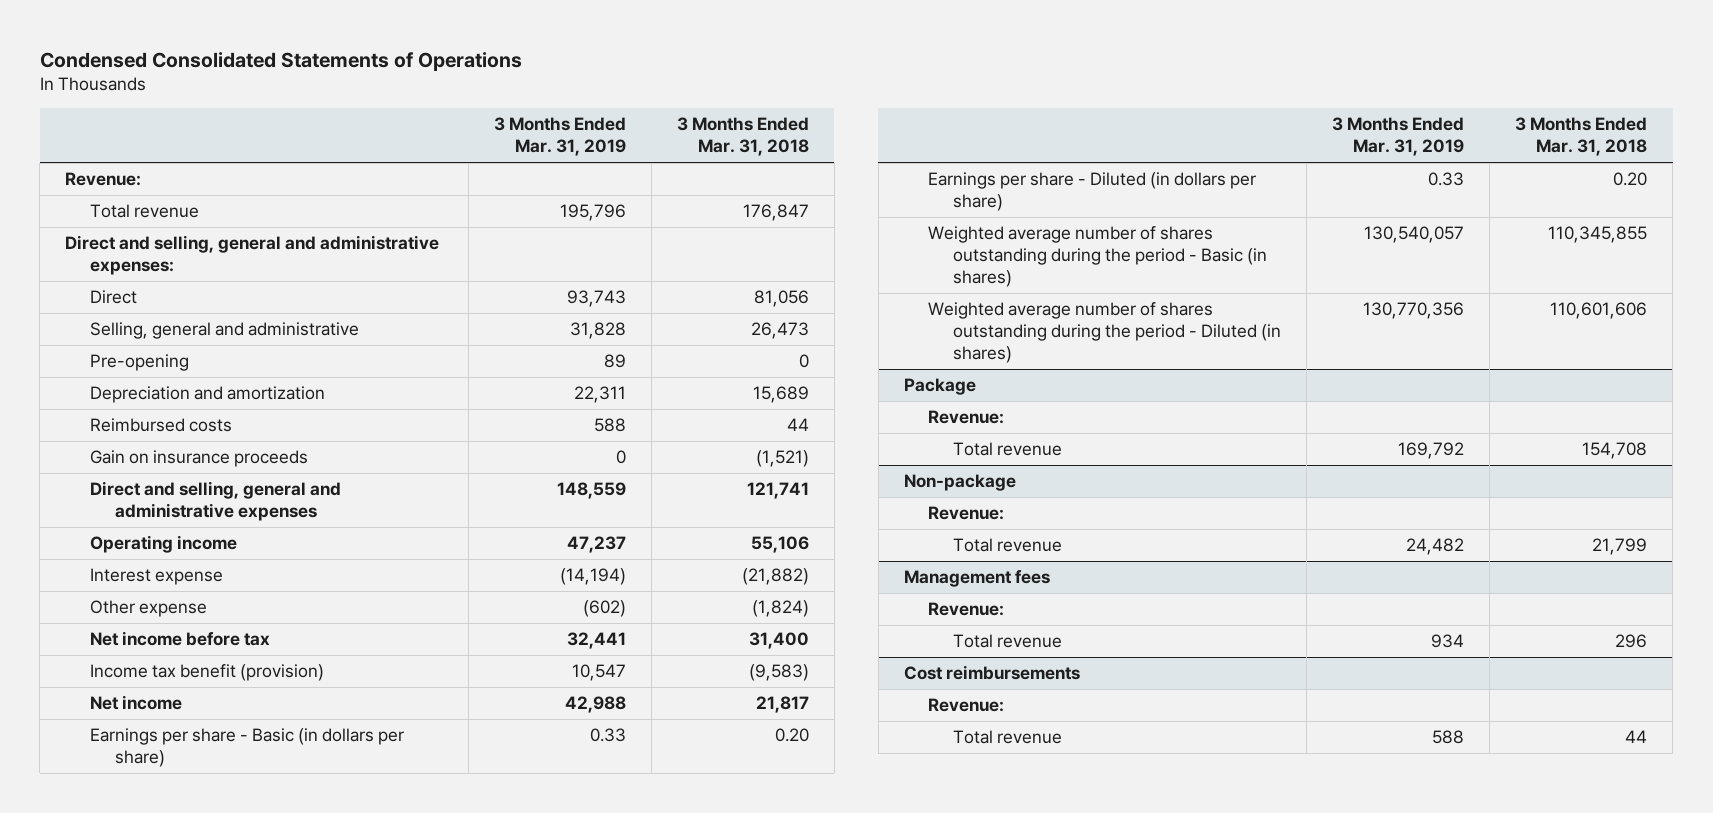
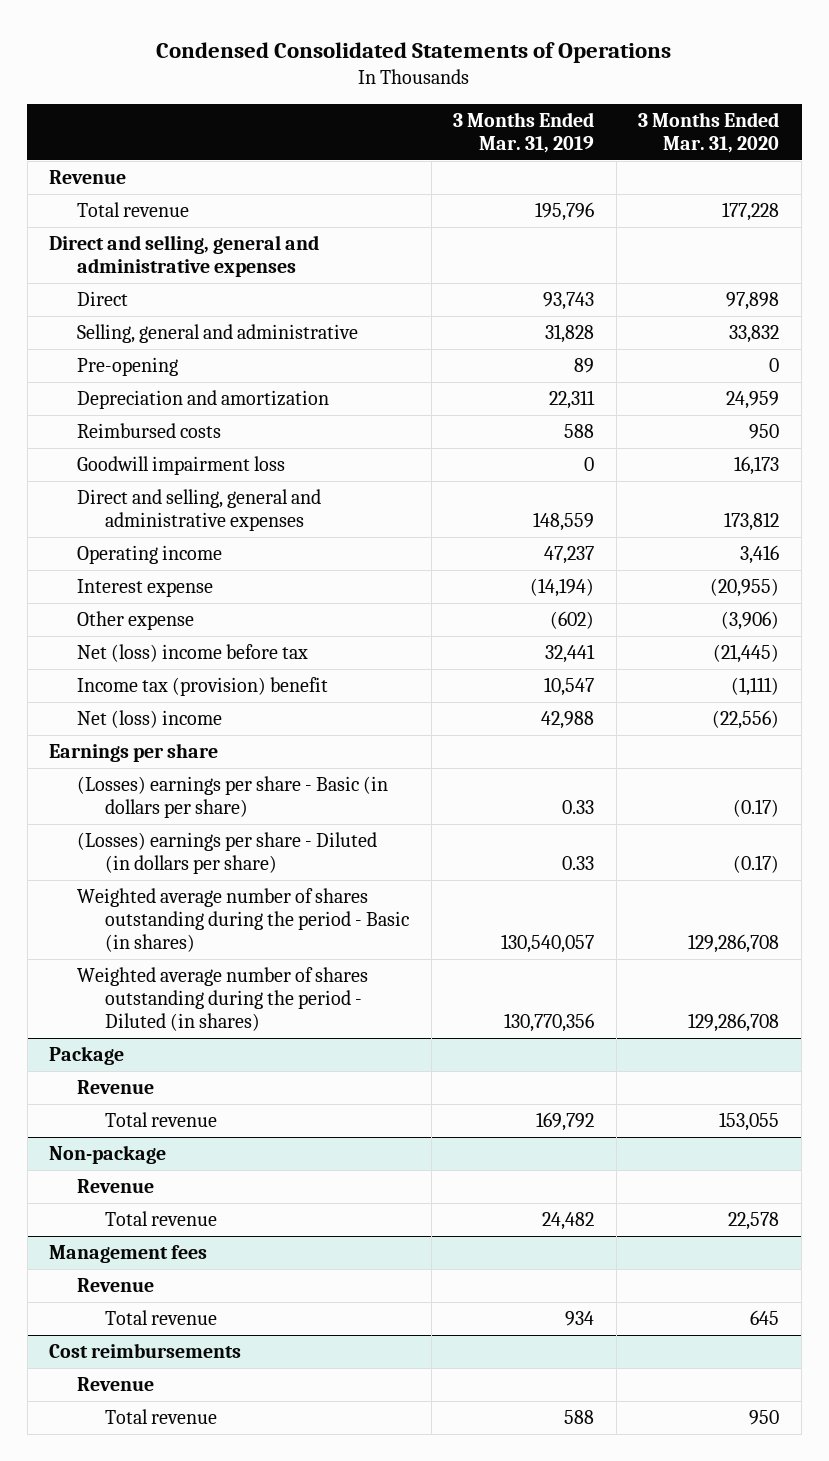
[676,117,809,157] 3 Months Ended Mar. 31, 2018 -> none
none -> [638,112,780,154] 3 Months Ended Mar. 31, 2020
[65,172,142,187] Revenue: -> [49,170,127,185] Revenue
[65,235,440,276] Direct and selling, general and administrative expenses: -> [49,235,320,278] Direct and selling, general and administrative expenses
[89,450,308,468] Gain on insurance proceeds -> none
none -> [77,456,286,476] Goodwill impairment loss
[89,631,270,647] Net income before tax -> [77,644,309,663] Net (loss) income before tax
[89,664,324,682] Income tax benefit (provision) -> [77,677,329,697] Income tax (provision) benefit
[89,695,182,711] Net income -> [77,710,223,729] Net (loss) income
none -> [49,743,219,763] Earnings per share
[89,728,404,768] Earnings per share - Basic (in dollars per share) -> [77,776,389,819] (Losses) earnings per share - Basic (in dollars per share)
[928,172,1257,212] Earnings per share - Diluted (in dollars per share) -> [77,832,378,875] (Losses) earnings per share - Diluted (in dollars per share)
[928,410,1005,425] Revenue: -> [77,1080,155,1095] Revenue
[928,506,1005,521] Revenue: -> [77,1179,155,1194] Revenue
[928,602,1005,617] Revenue: -> [77,1278,155,1293] Revenue
[928,698,1005,713] Revenue: -> [77,1377,155,1392] Revenue

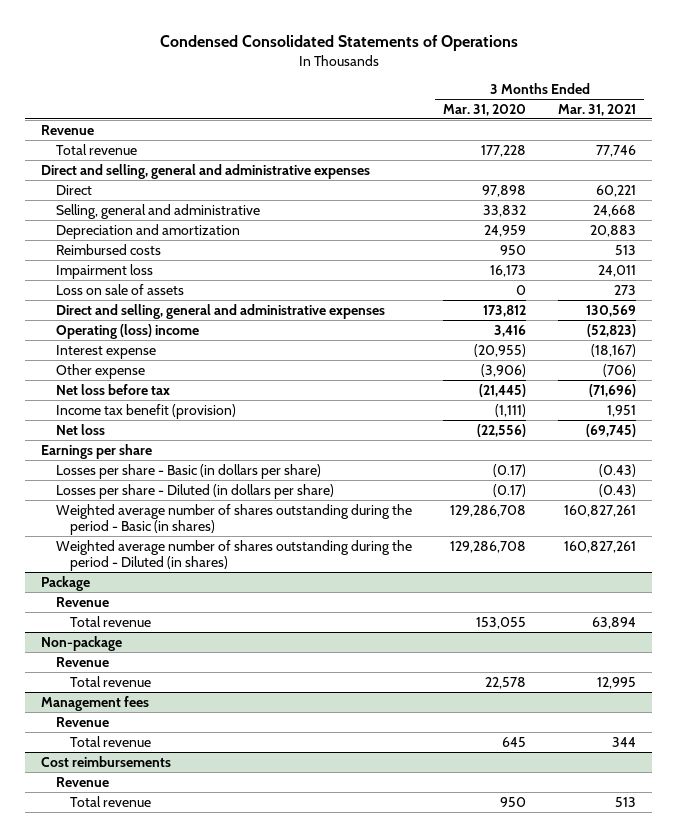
[453,112,595,154] 3 Months Ended Mar. 31, 2019 -> none
none -> [558,103,637,116] Mar. 31, 2021
[77,357,179,377] Pre-opening -> none
[77,456,286,476] Goodwill impairment loss -> [55,263,153,279] Impairment loss
none -> [55,283,184,295] Loss on sale of assets
[77,545,223,565] Operating income -> [55,323,199,339] Operating (loss) income
[77,644,309,663] Net (loss) income before tax -> [55,383,170,395] Net loss before tax
[77,677,329,697] Income tax (provision) benefit -> [55,403,236,419] Income tax benefit (provision)
[77,710,223,729] Net (loss) income -> [55,423,105,435] Net loss
[77,776,389,819] (Losses) earnings per share - Basic (in dollars per share) -> [55,463,321,479] Losses per share - Basic (in dollars per share)
[77,832,378,875] (Losses) earnings per share - Diluted (in dollars per share) -> [55,483,334,499] Losses per share - Diluted (in dollars per share)

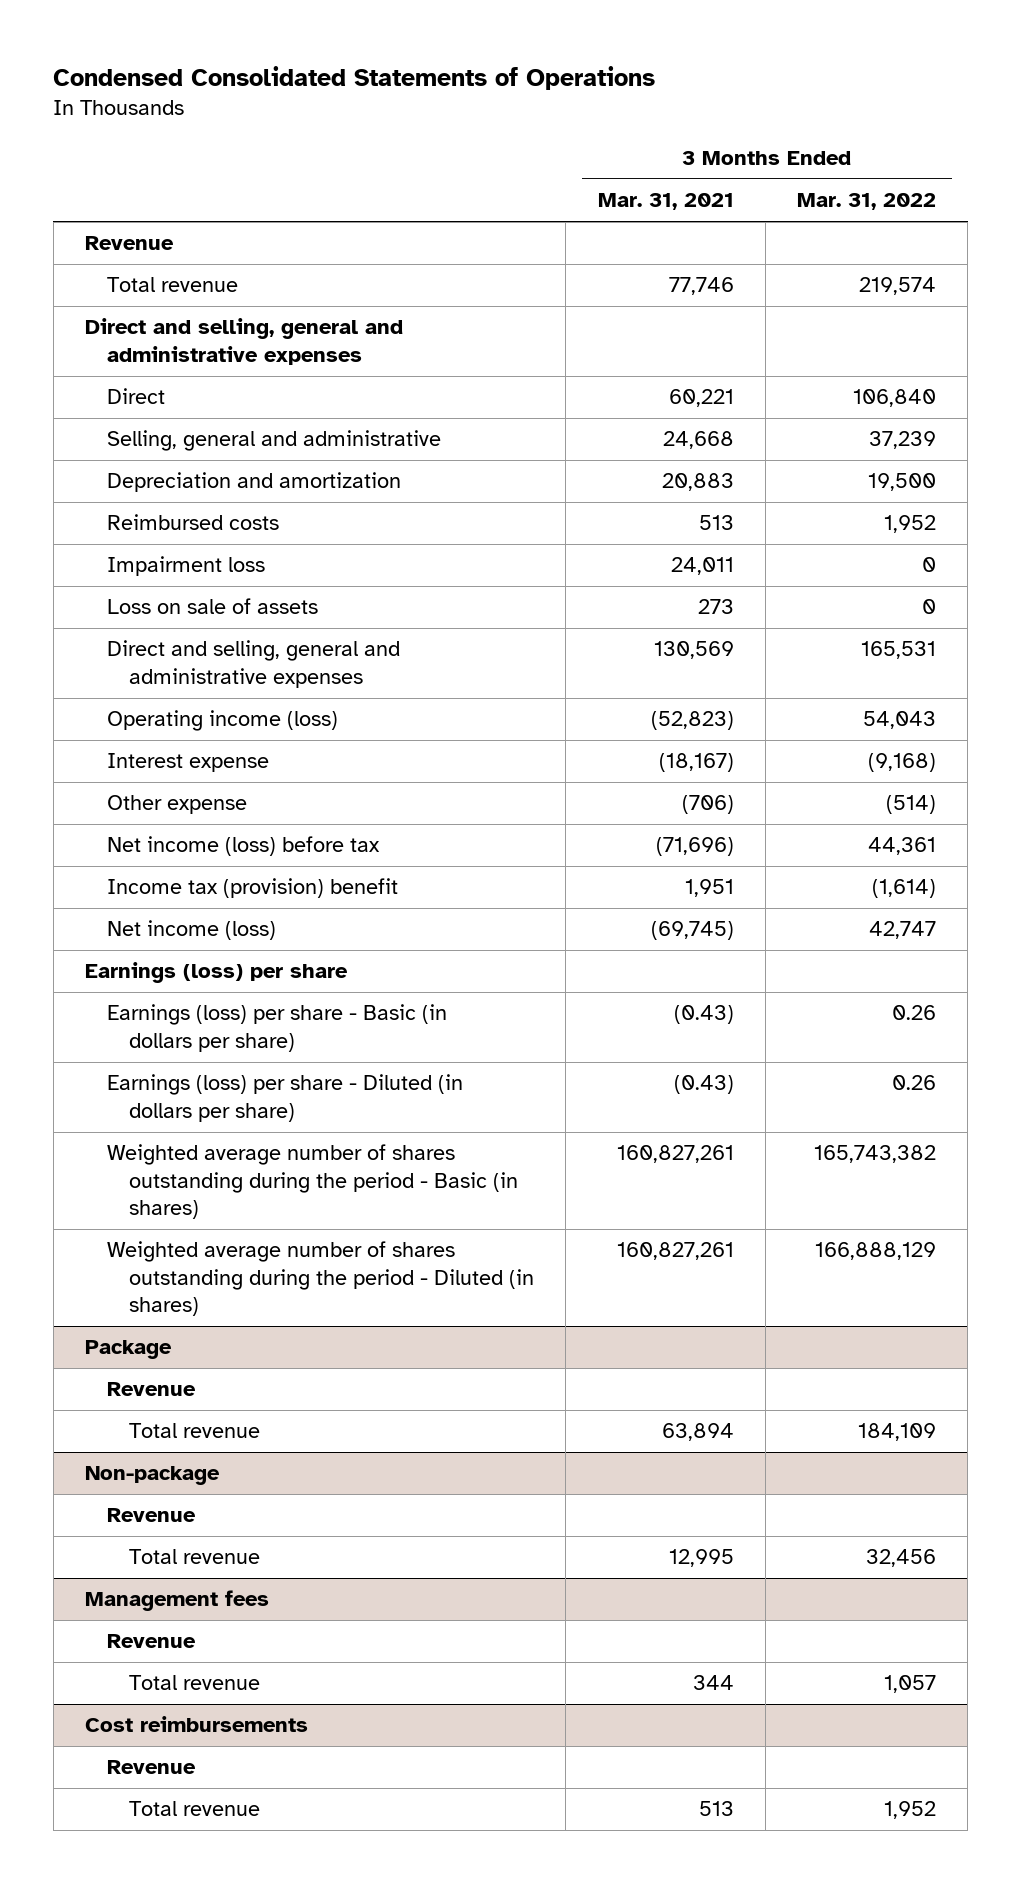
[443,103,527,116] Mar. 31, 2020 -> none
none -> [797,193,937,211] Mar. 31, 2022
[55,323,199,339] Operating (loss) income -> [107,710,339,732] Operating income (loss)
[55,383,170,395] Net loss before tax -> [107,836,381,857] Net income (loss) before tax
[55,403,236,419] Income tax benefit (provision) -> [107,878,399,899] Income tax (provision) benefit
[55,423,105,435] Net loss -> [107,920,277,941] Net income (loss)
[41,443,153,459] Earnings per share -> [85,962,349,984] Earnings (loss) per share
[55,463,321,479] Losses per share - Basic (in dollars per share) -> [107,1004,448,1052] Earnings (loss) per share - Basic (in dollars per share)
[55,483,334,499] Losses per share - Diluted (in dollars per share) -> [107,1074,464,1122] Earnings (loss) per share - Diluted (in dollars per share)

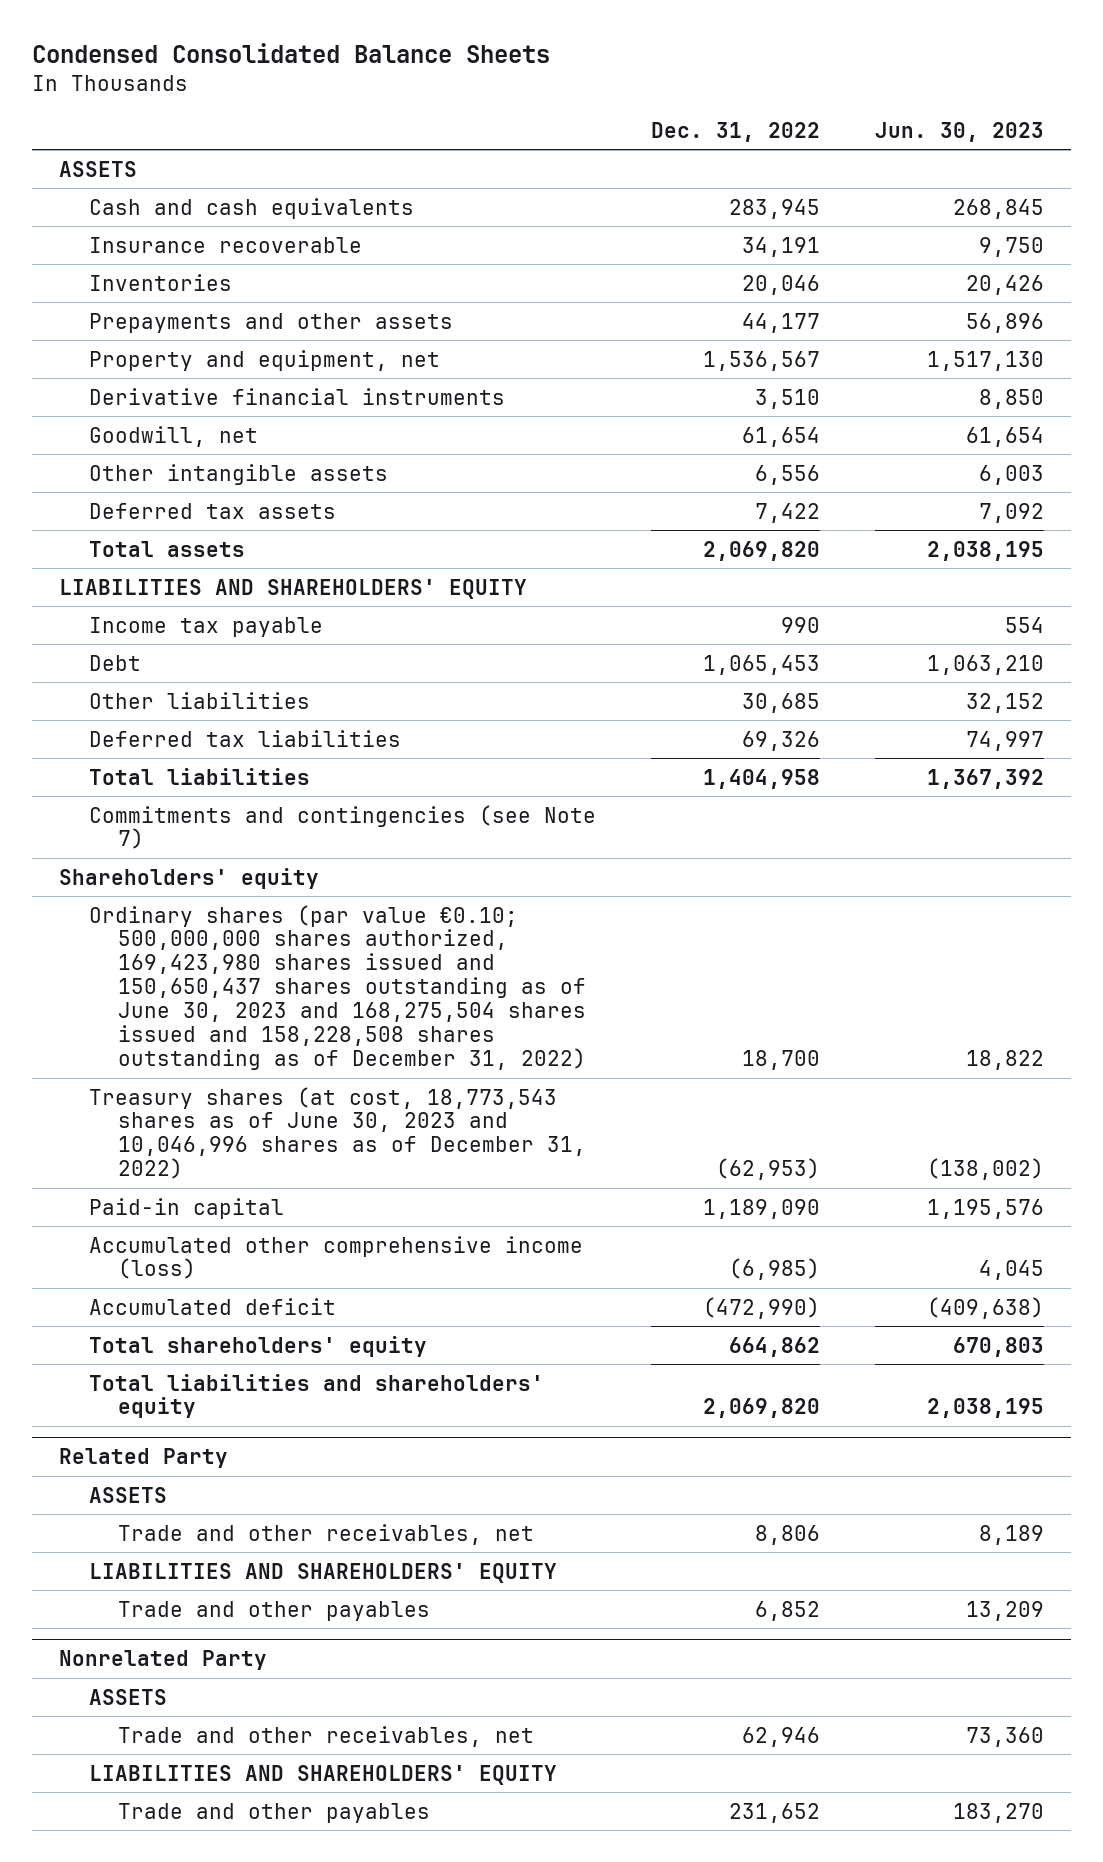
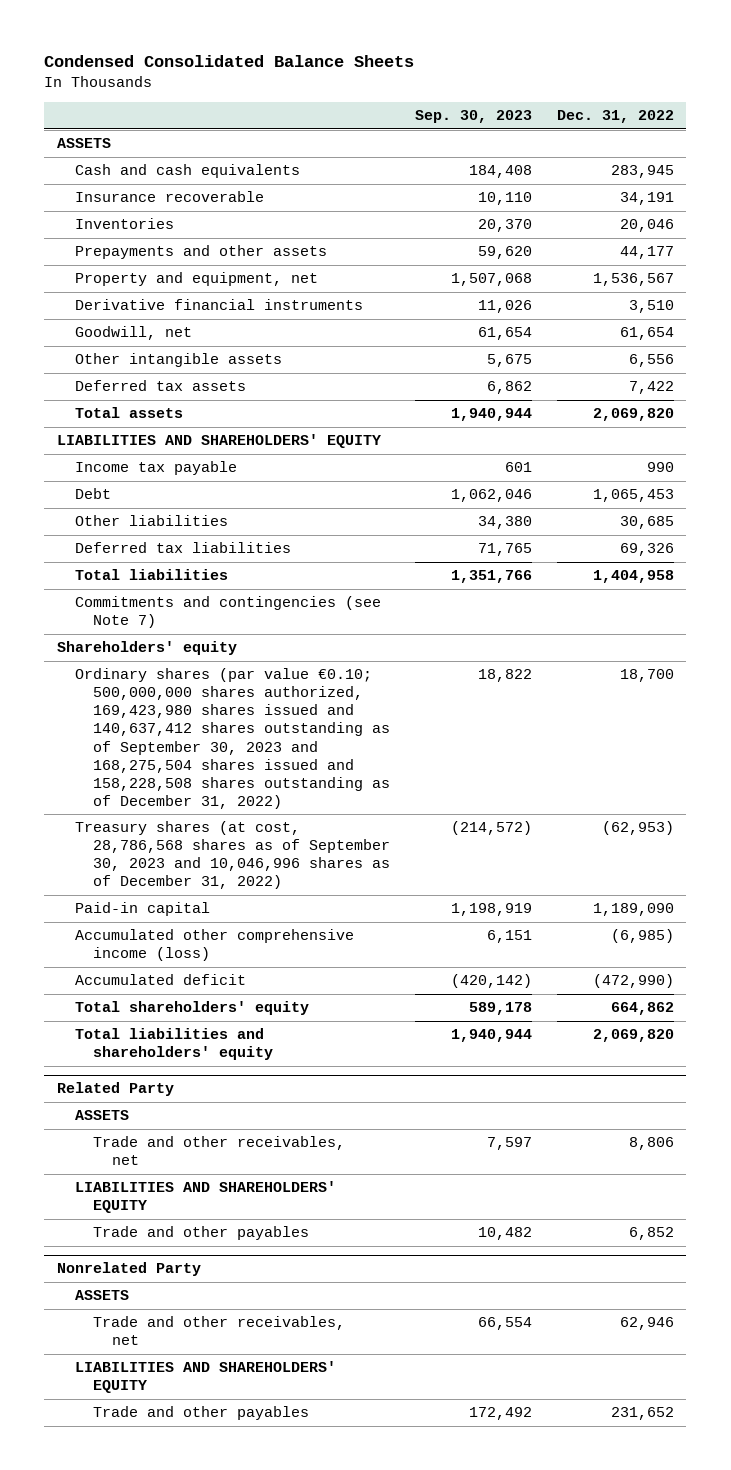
[874,121,1044,142] Jun. 30, 2023 -> none
none -> [415,110,533,124] Sep. 30, 2023
[88,904,587,1071] Ordinary shares (par value €0.10; 500,000,000 shares authorized, 169,423,980 shares issued and 150,650,437 shares outstanding as of June 30, 2023 and 168,275,504 shares issued and 158,228,508 shares outstanding as of December 31, 2022) -> [75,668,391,809] Ordinary shares (par value €0.10; 500,000,000 shares authorized, 169,423,980 shares issued and 140,637,412 shares outstanding as of September 30, 2023 and 168,275,504 shares issued and 158,228,508 shares outstanding as of December 31, 2022)
[88,1086,587,1180] Treasury shares (at cost, 18,773,543 shares as of June 30, 2023 and 10,046,996 shares as of December 31, 2022) -> [75,821,391,890] Treasury shares (at cost, 28,786,568 shares as of September 30, 2023 and 10,046,996 shares as of December 31, 2022)

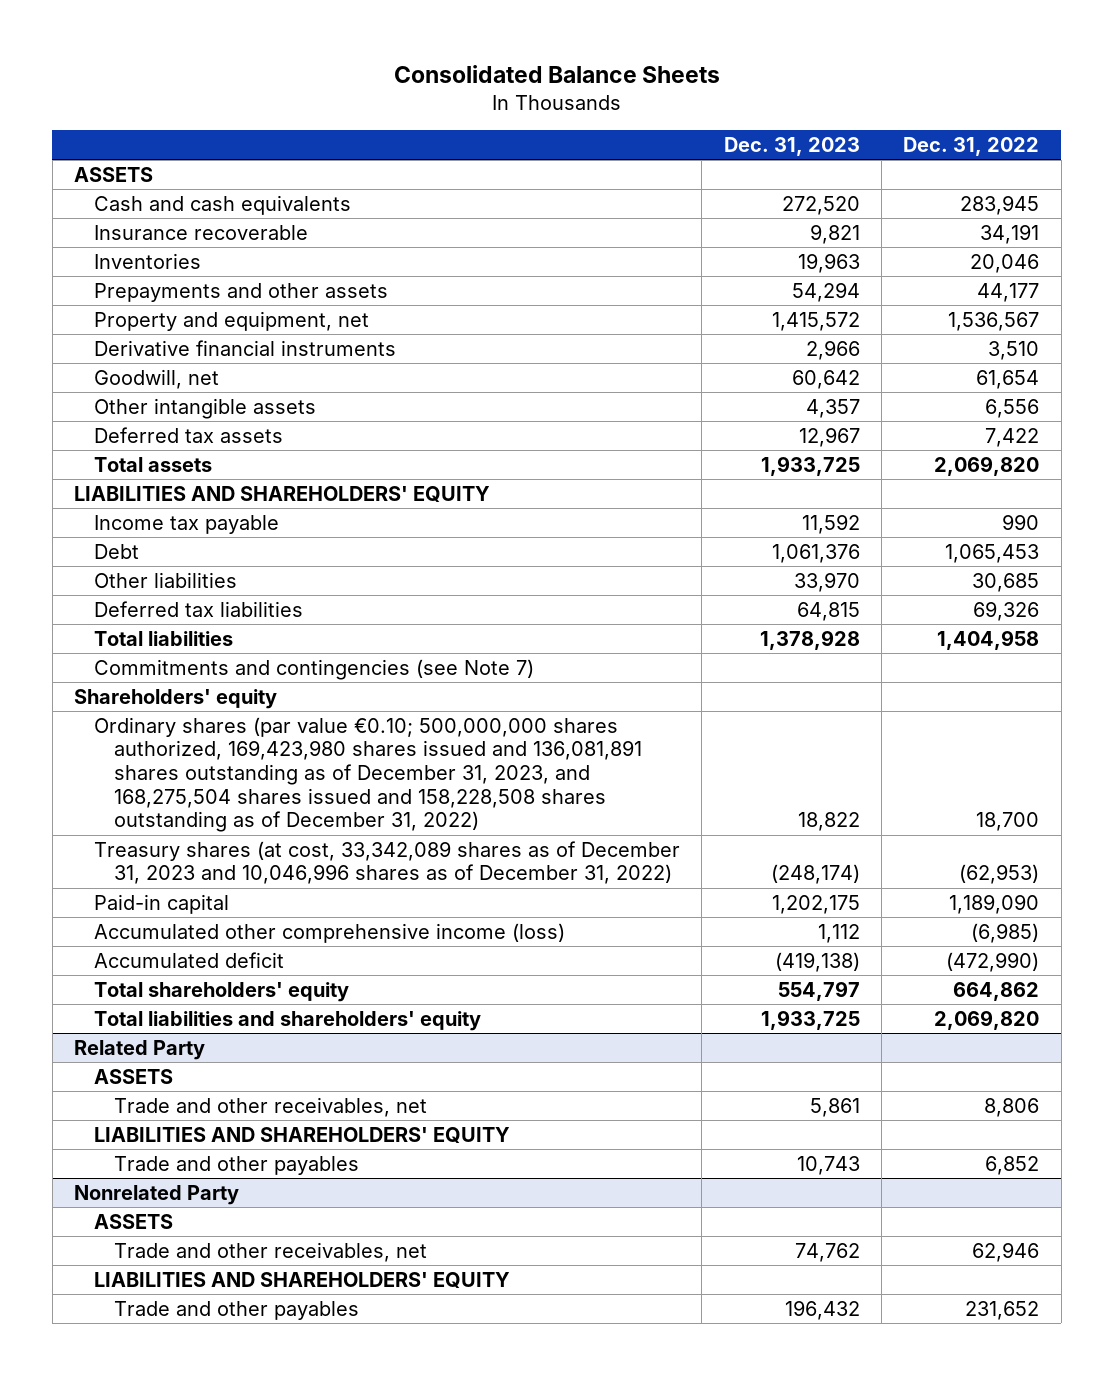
[44,55,415,68] Condensed Consolidated Balance Sheets -> [393,65,720,84] Consolidated Balance Sheets
[415,110,533,124] Sep. 30, 2023 -> none
none -> [723,137,860,157] Dec. 31, 2023
[75,668,391,809] Ordinary shares (par value €0.10; 500,000,000 shares authorized, 169,423,980 shares issued and 140,637,412 shares outstanding as of September 30, 2023 and 168,275,504 shares issued and 158,228,508 shares outstanding as of December 31, 2022) -> [93,716,642,833] Ordinary shares (par value €0.10; 500,000,000 shares authorized, 169,423,980 shares issued and 136,081,891 shares outstanding as of December 31, 2023, and 168,275,504 shares issued and 158,228,508 shares outstanding as of December 31, 2022)
[75,821,391,890] Treasury shares (at cost, 28,786,568 shares as of September 30, 2023 and 10,046,996 shares as of December 31, 2022) -> [93,840,680,885] Treasury shares (at cost, 33,342,089 shares as of December 31, 2023 and 10,046,996 shares as of December 31, 2022)

